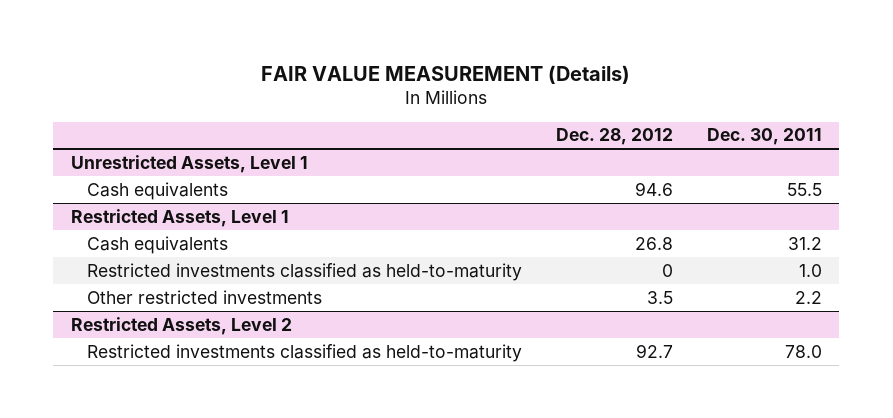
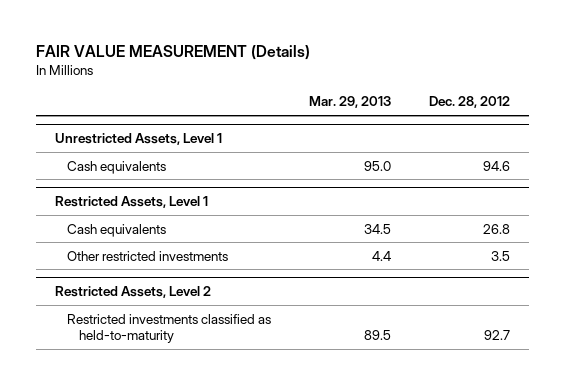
[707,128,823,146] Dec. 30, 2011 -> none
none -> [308,96,391,109] Mar. 29, 2013
[86,262,522,281] Restricted investments classified as held-to-maturity -> none

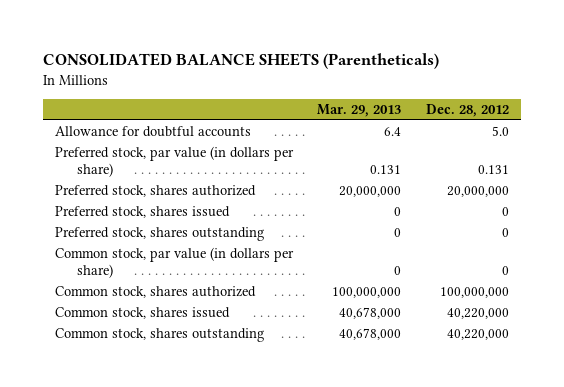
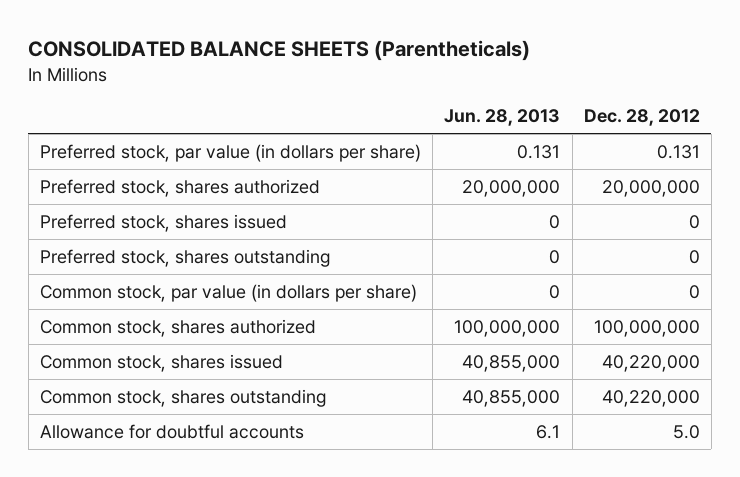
[317,104,402,118] Mar. 29, 2013 -> none
none -> [444,109,561,127] Jun. 28, 2013
[54,126,251,138] Allowance for doubtful accounts -> [39,423,304,439] Allowance for doubtful accounts

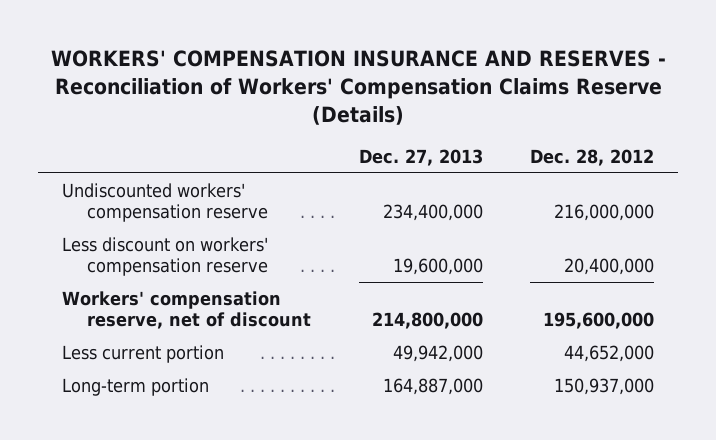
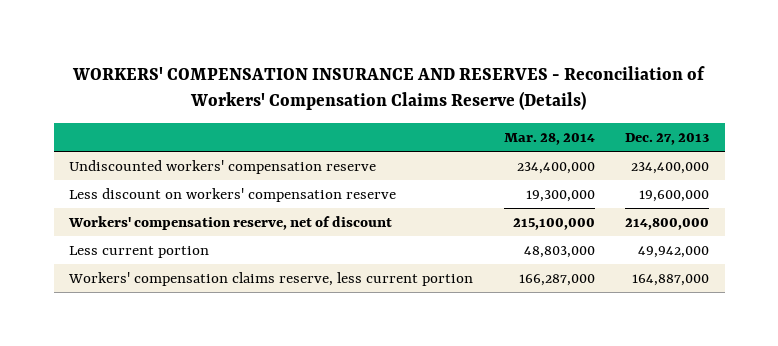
[530,148,655,166] Dec. 28, 2012 -> none
none -> [503,133,595,146] Mar. 28, 2014
[61,377,209,396] Long-term portion -> [67,271,473,286] Workers' compensation claims reserve, less current portion

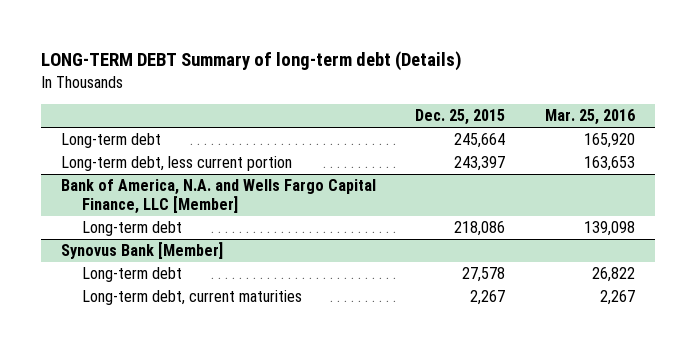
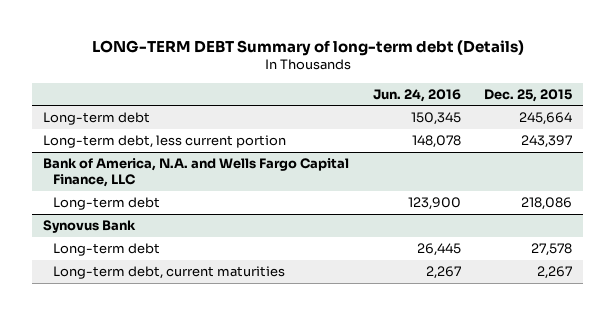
[544,109,635,126] Mar. 25, 2016 -> none
none -> [372,88,461,102] Jun. 24, 2016
[61,179,377,215] Bank of America, N.A. and Wells Fargo Capital Finance, LLC [Member] -> [43,158,350,188] Bank of America, N.A. and Wells Fargo Capital Finance, LLC
[61,242,224,260] Synovus Bank [Member] -> [43,220,137,234] Synovus Bank

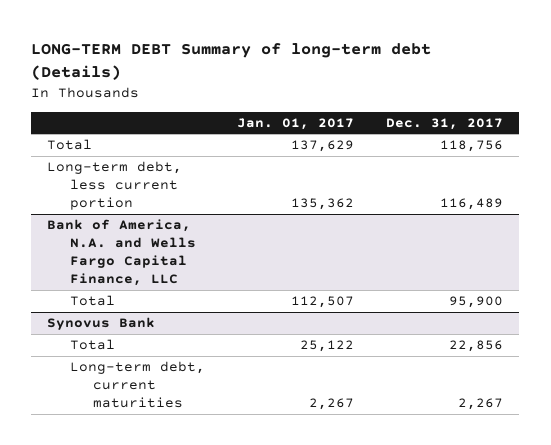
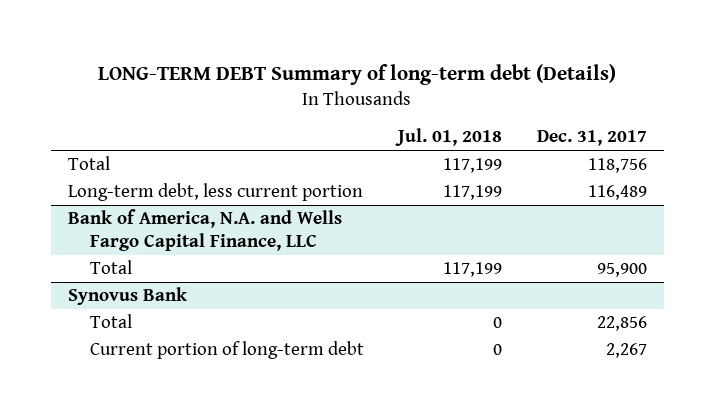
[237,117,355,130] Jan. 01, 2017 -> none
none -> [395,128,503,147] Jul. 01, 2018
[70,361,206,409] Long-term debt, current maturities -> [90,341,365,360] Current portion of long-term debt

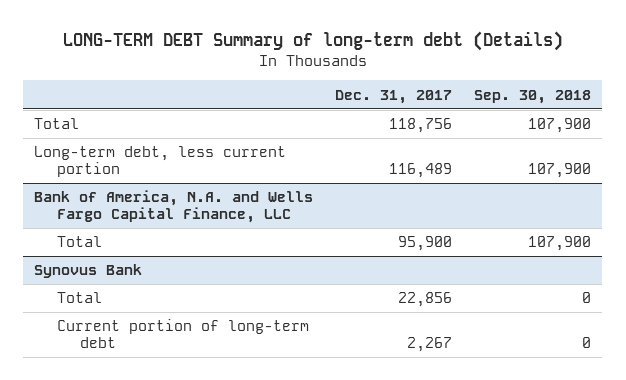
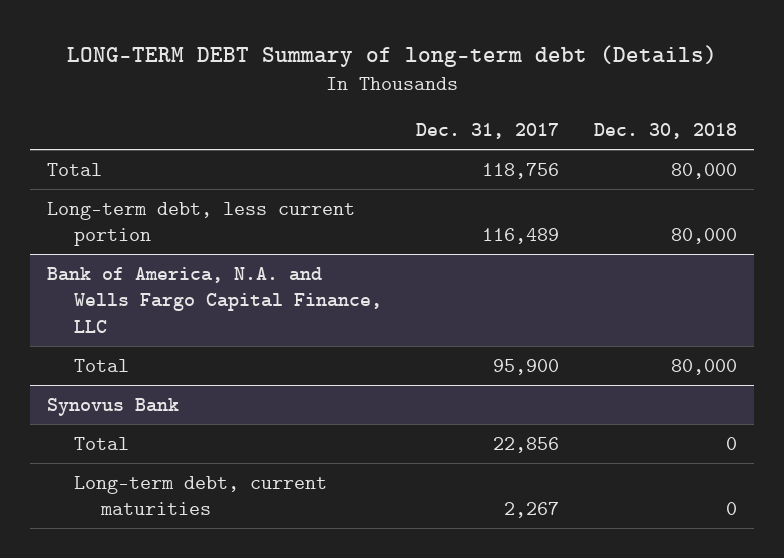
[474,89,592,104] Sep. 30, 2018 -> none
none -> [593,123,737,140] Dec. 30, 2018
[57,319,310,349] Current portion of long-term debt -> [74,475,328,516] Long-term debt, current maturities

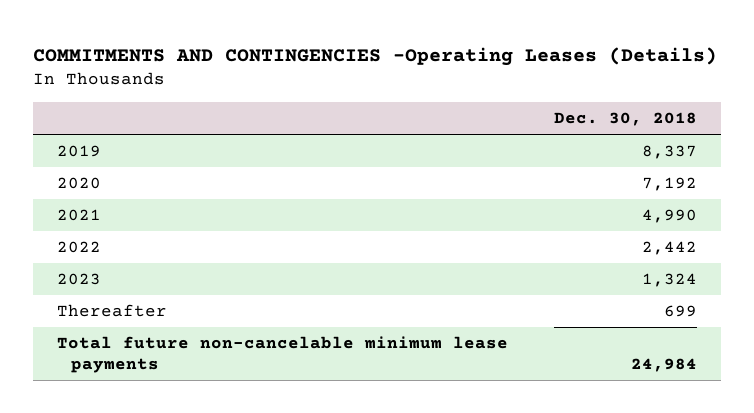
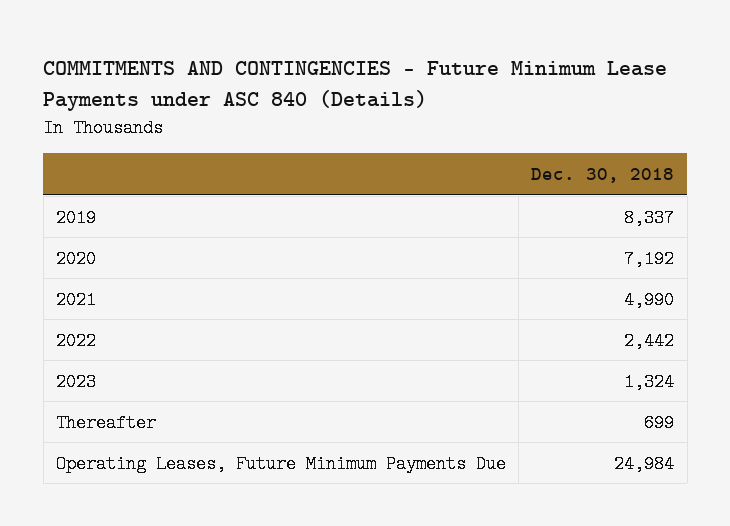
[33,46,718,66] COMMITMENTS AND CONTINGENCIES -Operating Leases (Details) -> [43,60,668,112] COMMITMENTS AND CONTINGENCIES - Future Minimum Lease Payments under ASC 840 (Details)
[56,336,508,374] Total future non-cancelable minimum lease payments -> [56,454,507,473] Operating Leases, Future Minimum Payments Due

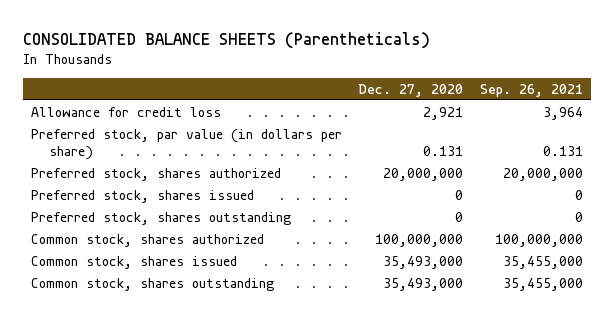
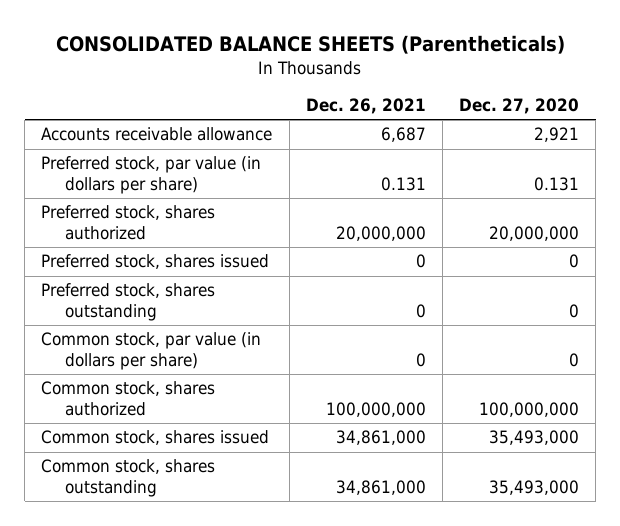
[479,83,583,97] Sep. 26, 2021 -> none
none -> [305,98,426,115] Dec. 26, 2021
[31,106,222,117] Allowance for credit loss -> [41,127,273,142] Accounts receivable allowance
none -> [41,332,262,370] Common stock, par value (in dollars per share)

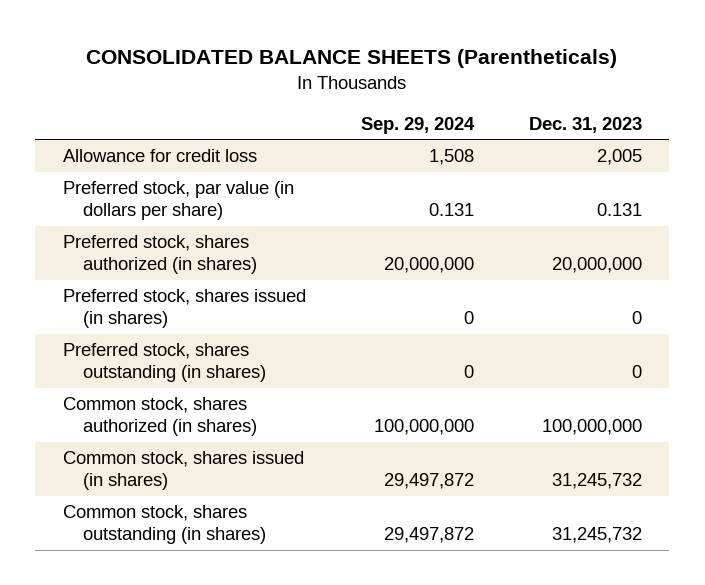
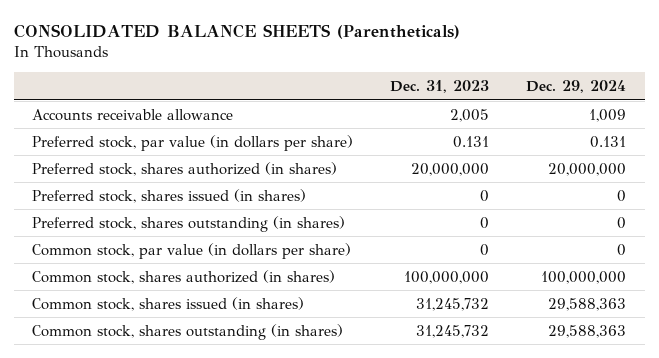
[360,116,475,134] Sep. 29, 2024 -> none
none -> [526,79,627,93] Dec. 29, 2024
[62,149,257,163] Allowance for credit loss -> [32,108,234,121] Accounts receivable allowance
none -> [32,242,352,259] Common stock, par value (in dollars per share)

